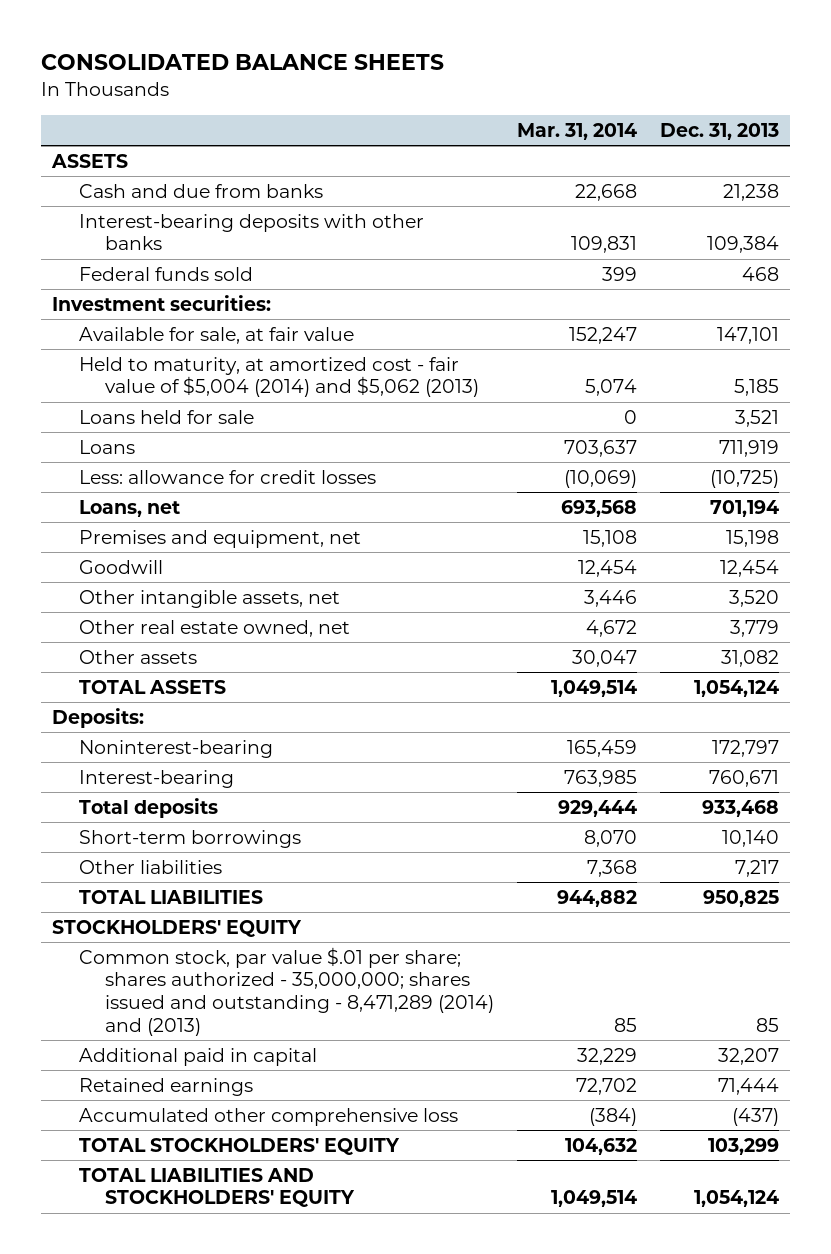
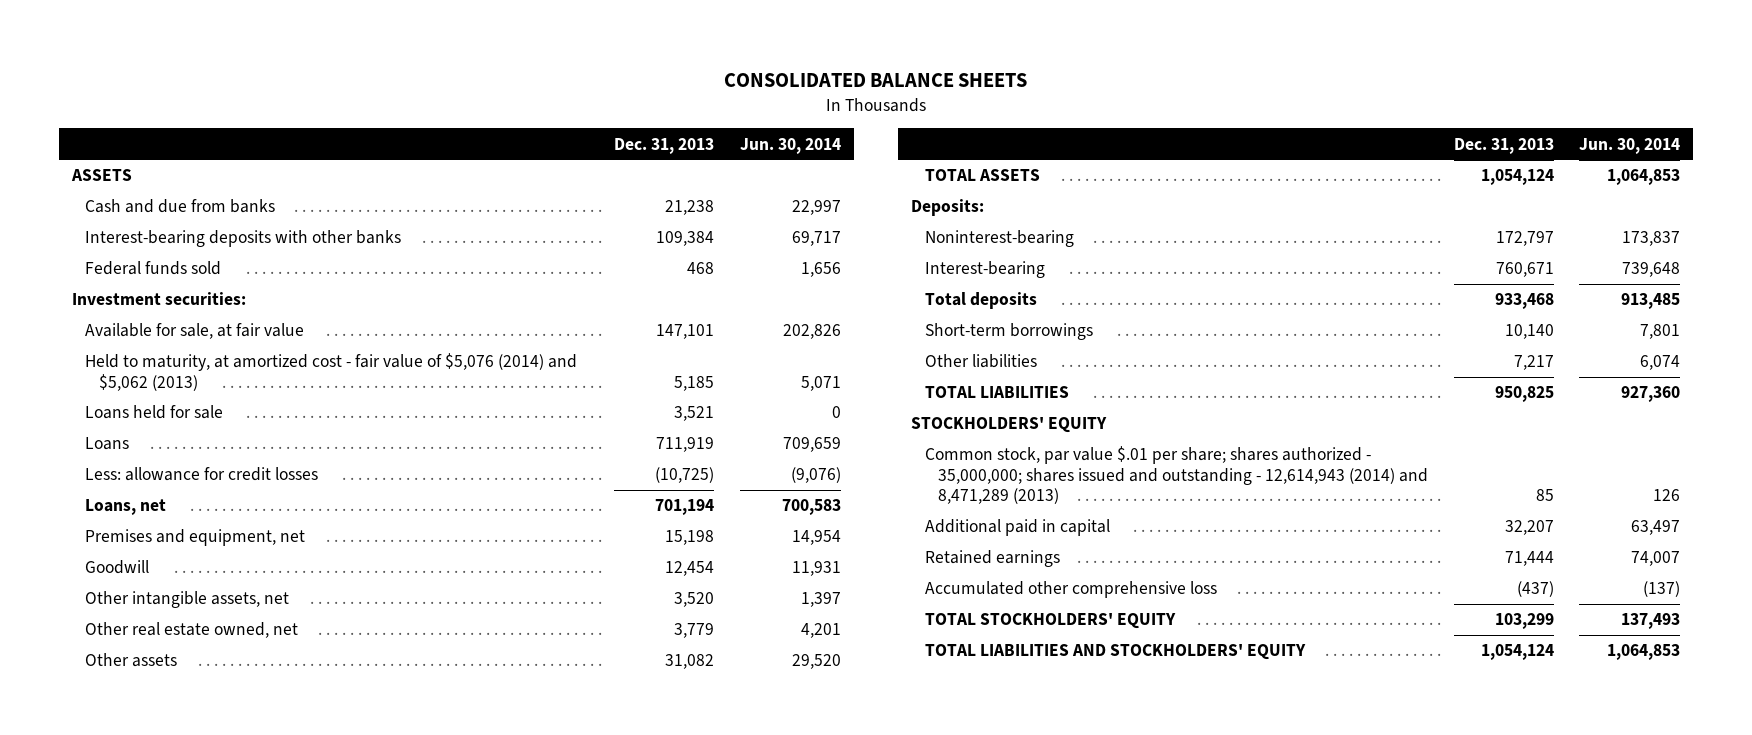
[516,123,637,141] Mar. 31, 2014 -> none
none -> [740,137,842,154] Jun. 30, 2014
[78,356,480,398] Held to maturity, at amortized cost - fair value of $5,004 (2014) and $5,062 (2013) -> [85,353,578,391] Held to maturity, at amortized cost - fair value of $5,076 (2014) and $5,062 (2013)
[78,946,495,1036] Common stock, par value $.01 per share; shares authorized - 35,000,000; shares issued and outstanding - 8,471,289 (2014) and (2013) -> [924,446,1428,505] Common stock, par value $.01 per share; shares authorized - 35,000,000; shares issued and outstanding - 12,614,943 (2014) and 8,471,289 (2013)

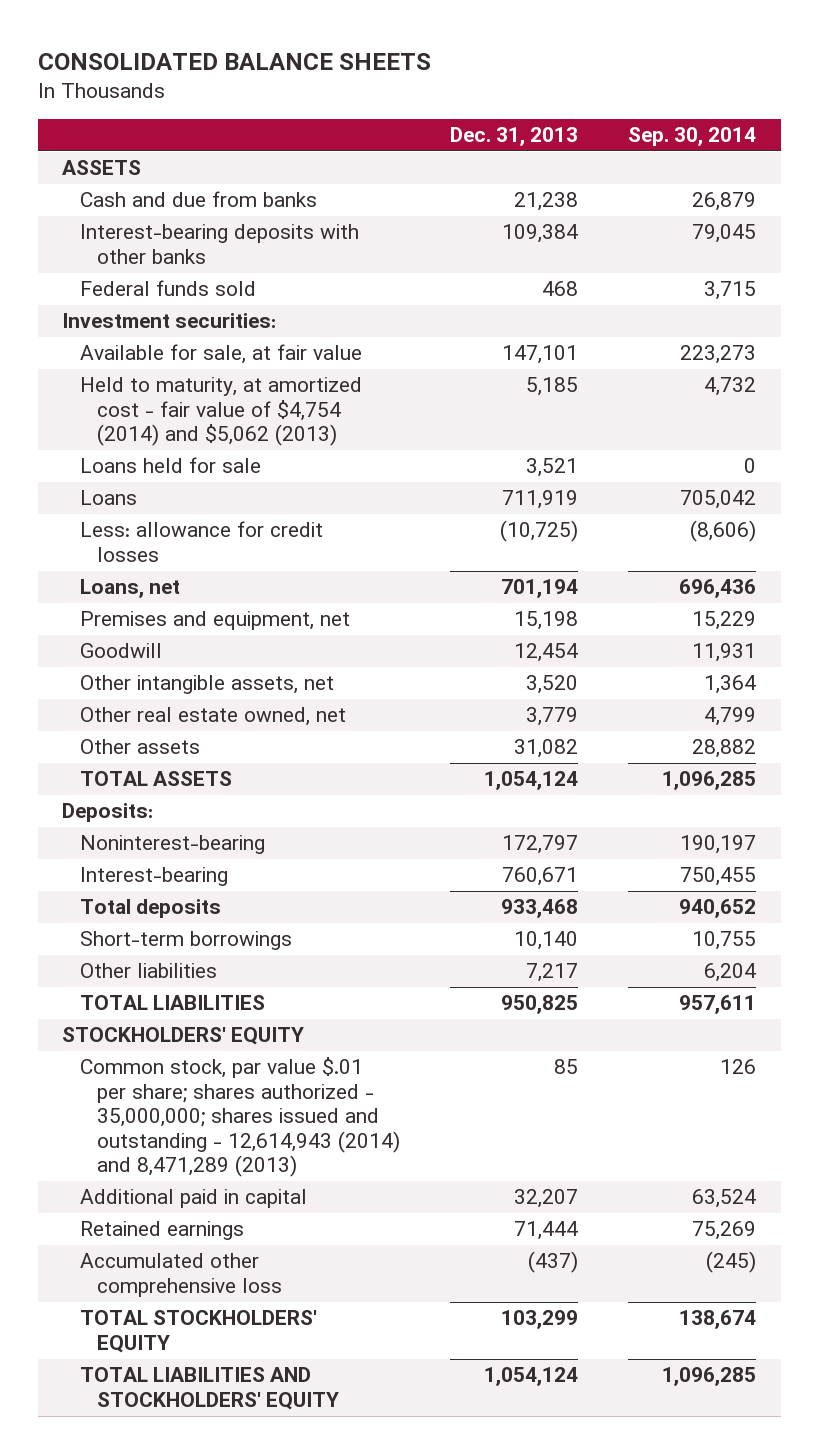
[740,137,842,154] Jun. 30, 2014 -> none
none -> [627,127,756,147] Sep. 30, 2014
[85,353,578,391] Held to maturity, at amortized cost - fair value of $5,076 (2014) and $5,062 (2013) -> [79,377,362,447] Held to maturity, at amortized cost - fair value of $4,754 (2014) and $5,062 (2013)

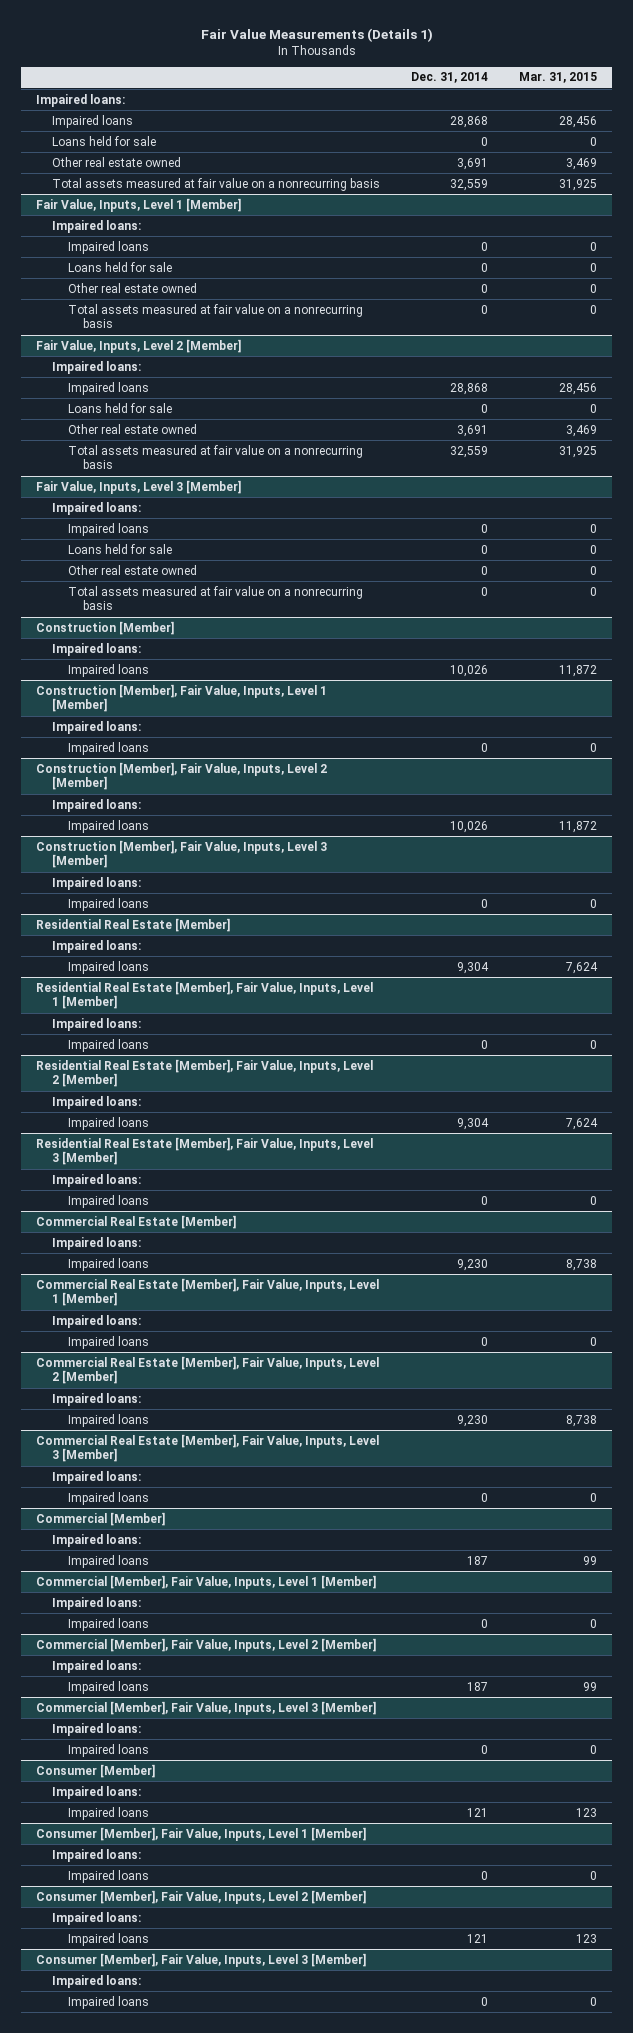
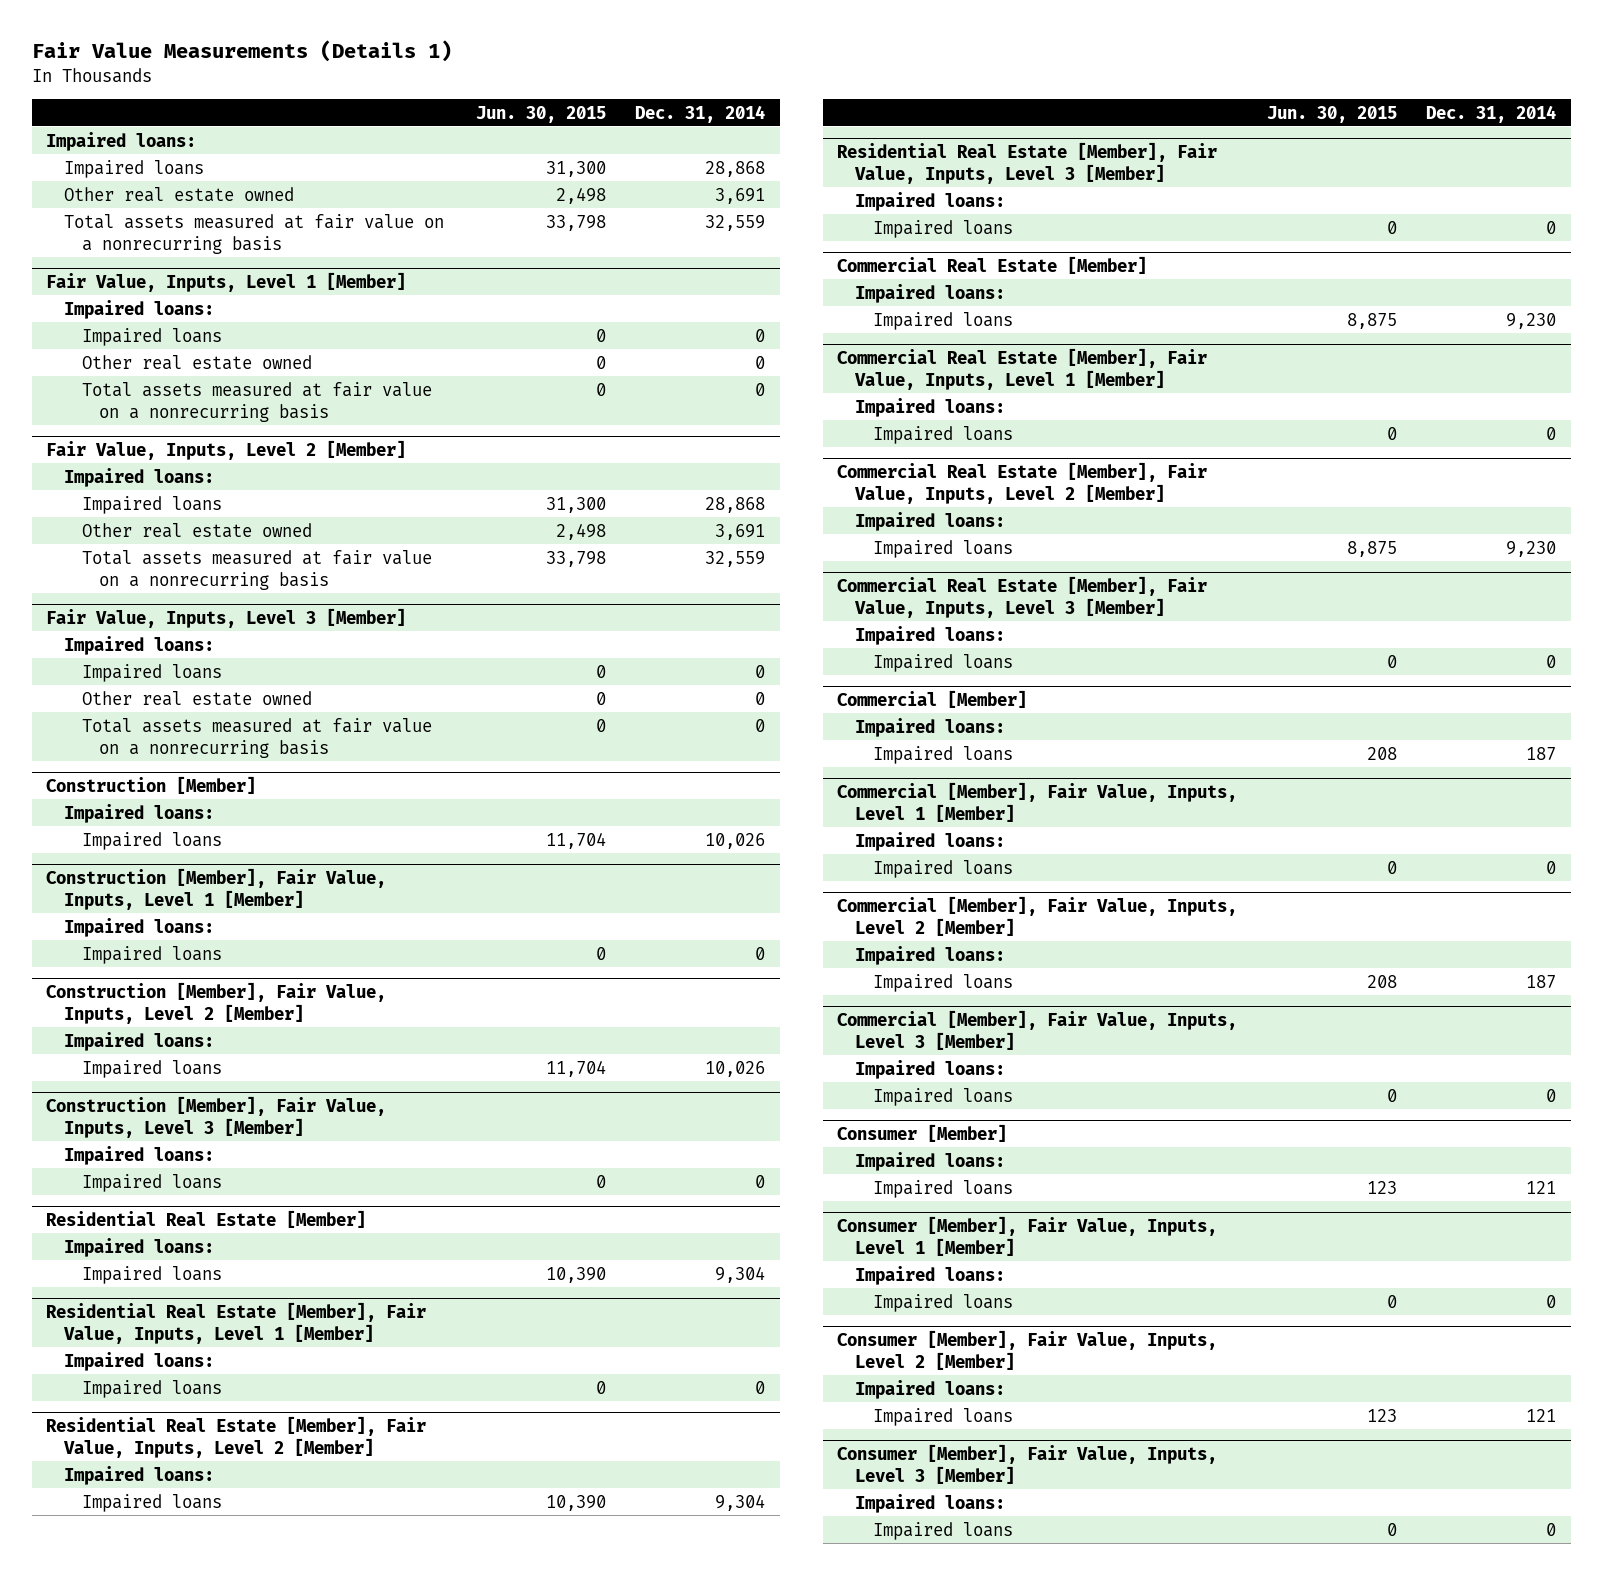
[518,72,597,84] Mar. 31, 2015 -> none
none -> [475,105,606,123] Jun. 30, 2015
[51,135,156,146] Loans held for sale -> none
[67,261,172,272] Loans held for sale -> none
[67,402,172,413] Loans held for sale -> none
[67,543,172,554] Loans held for sale -> none

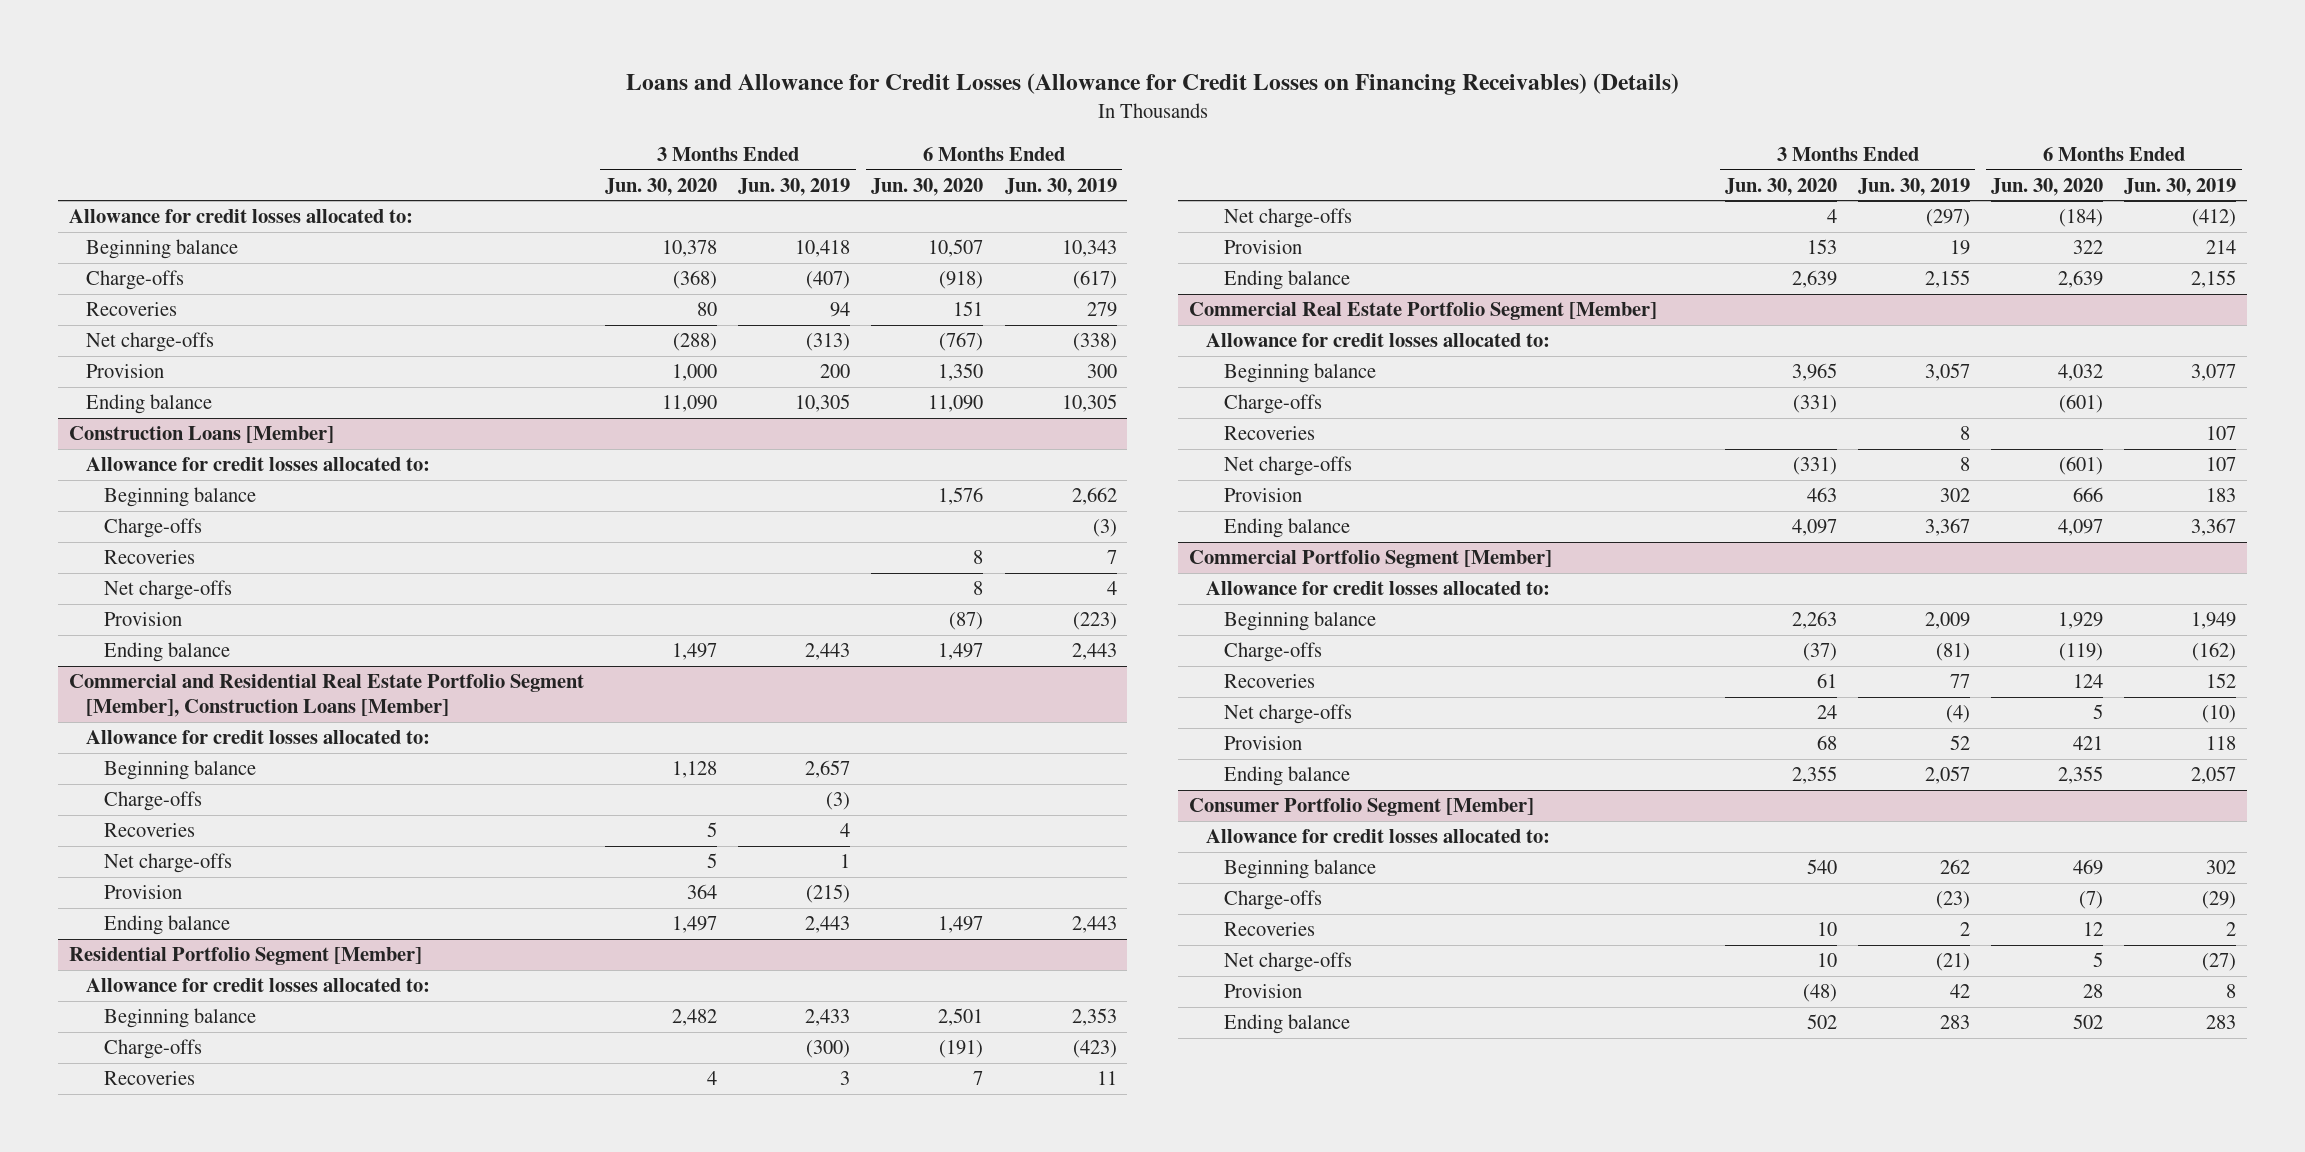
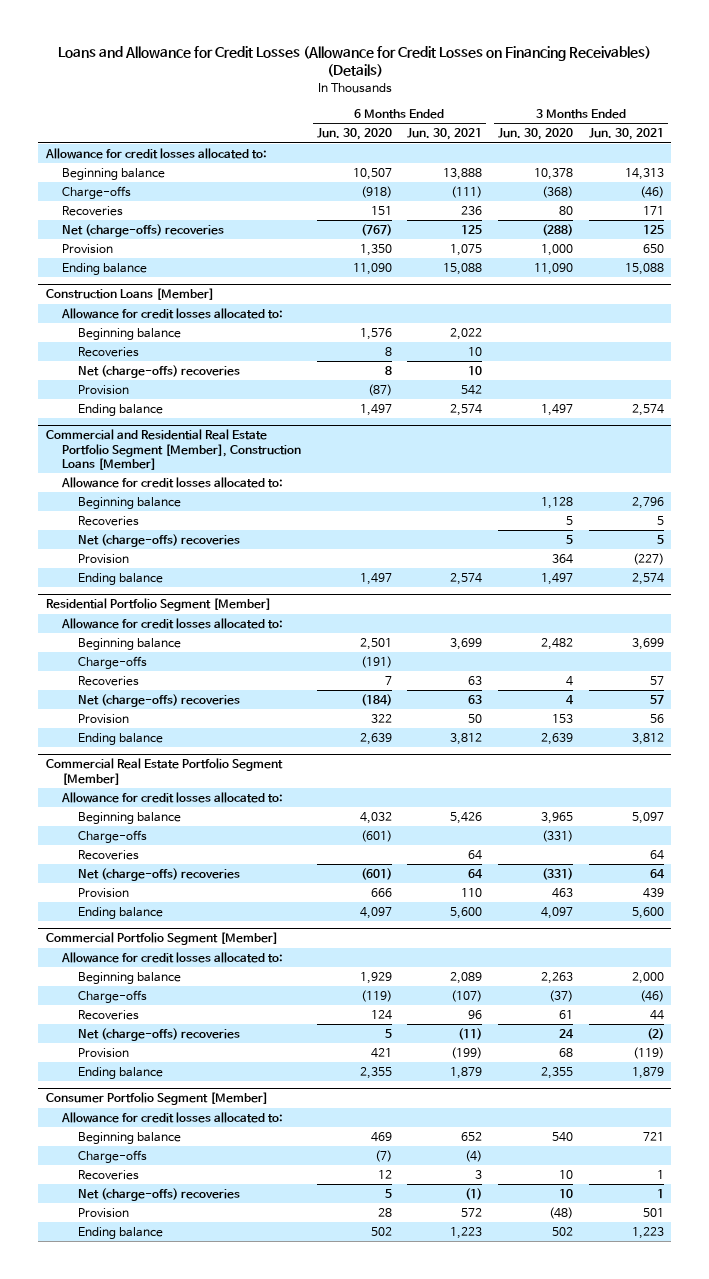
[738,177,851,196] Jun. 30, 2019 -> none
[1004,177,1117,196] Jun. 30, 2019 -> none
none -> [407,128,483,141] Jun. 30, 2021
none -> [588,128,664,141] Jun. 30, 2021
[86,332,215,353] Net charge-offs -> [61,224,224,238] Net (charge-offs) recoveries
[103,518,202,539] Charge-offs -> none
[103,580,232,601] Net charge-offs -> [78,365,241,379] Net (charge-offs) recoveries
[103,791,202,812] Charge-offs -> none
[103,853,232,874] Net charge-offs -> [78,534,241,548] Net (charge-offs) recoveries
[1223,208,1352,229] Net charge-offs -> [78,694,241,708] Net (charge-offs) recoveries
[1223,456,1352,477] Net charge-offs -> [78,868,241,882] Net (charge-offs) recoveries
[1223,704,1352,725] Net charge-offs -> [78,1028,241,1042] Net (charge-offs) recoveries
[1223,952,1352,973] Net charge-offs -> [78,1188,241,1202] Net (charge-offs) recoveries

